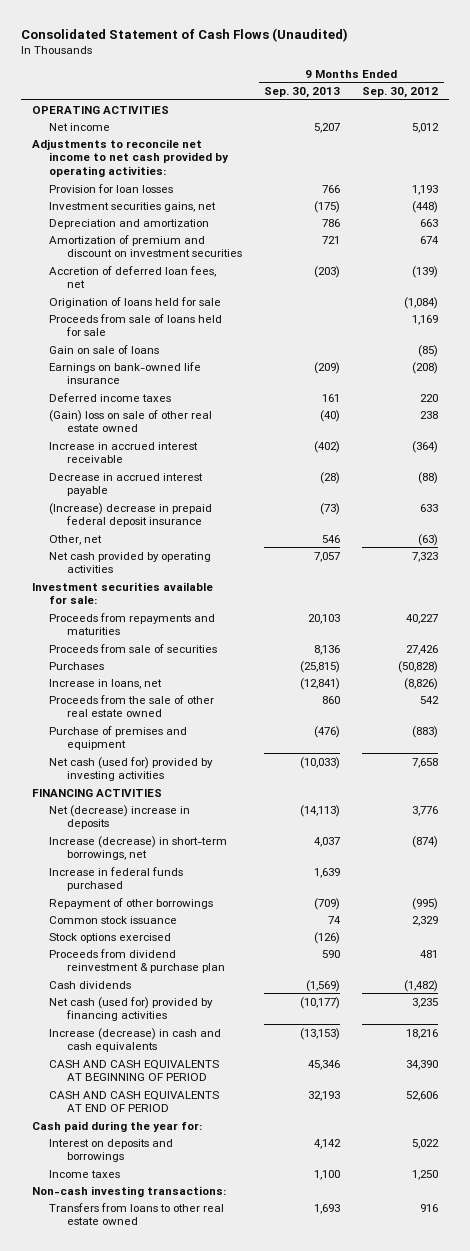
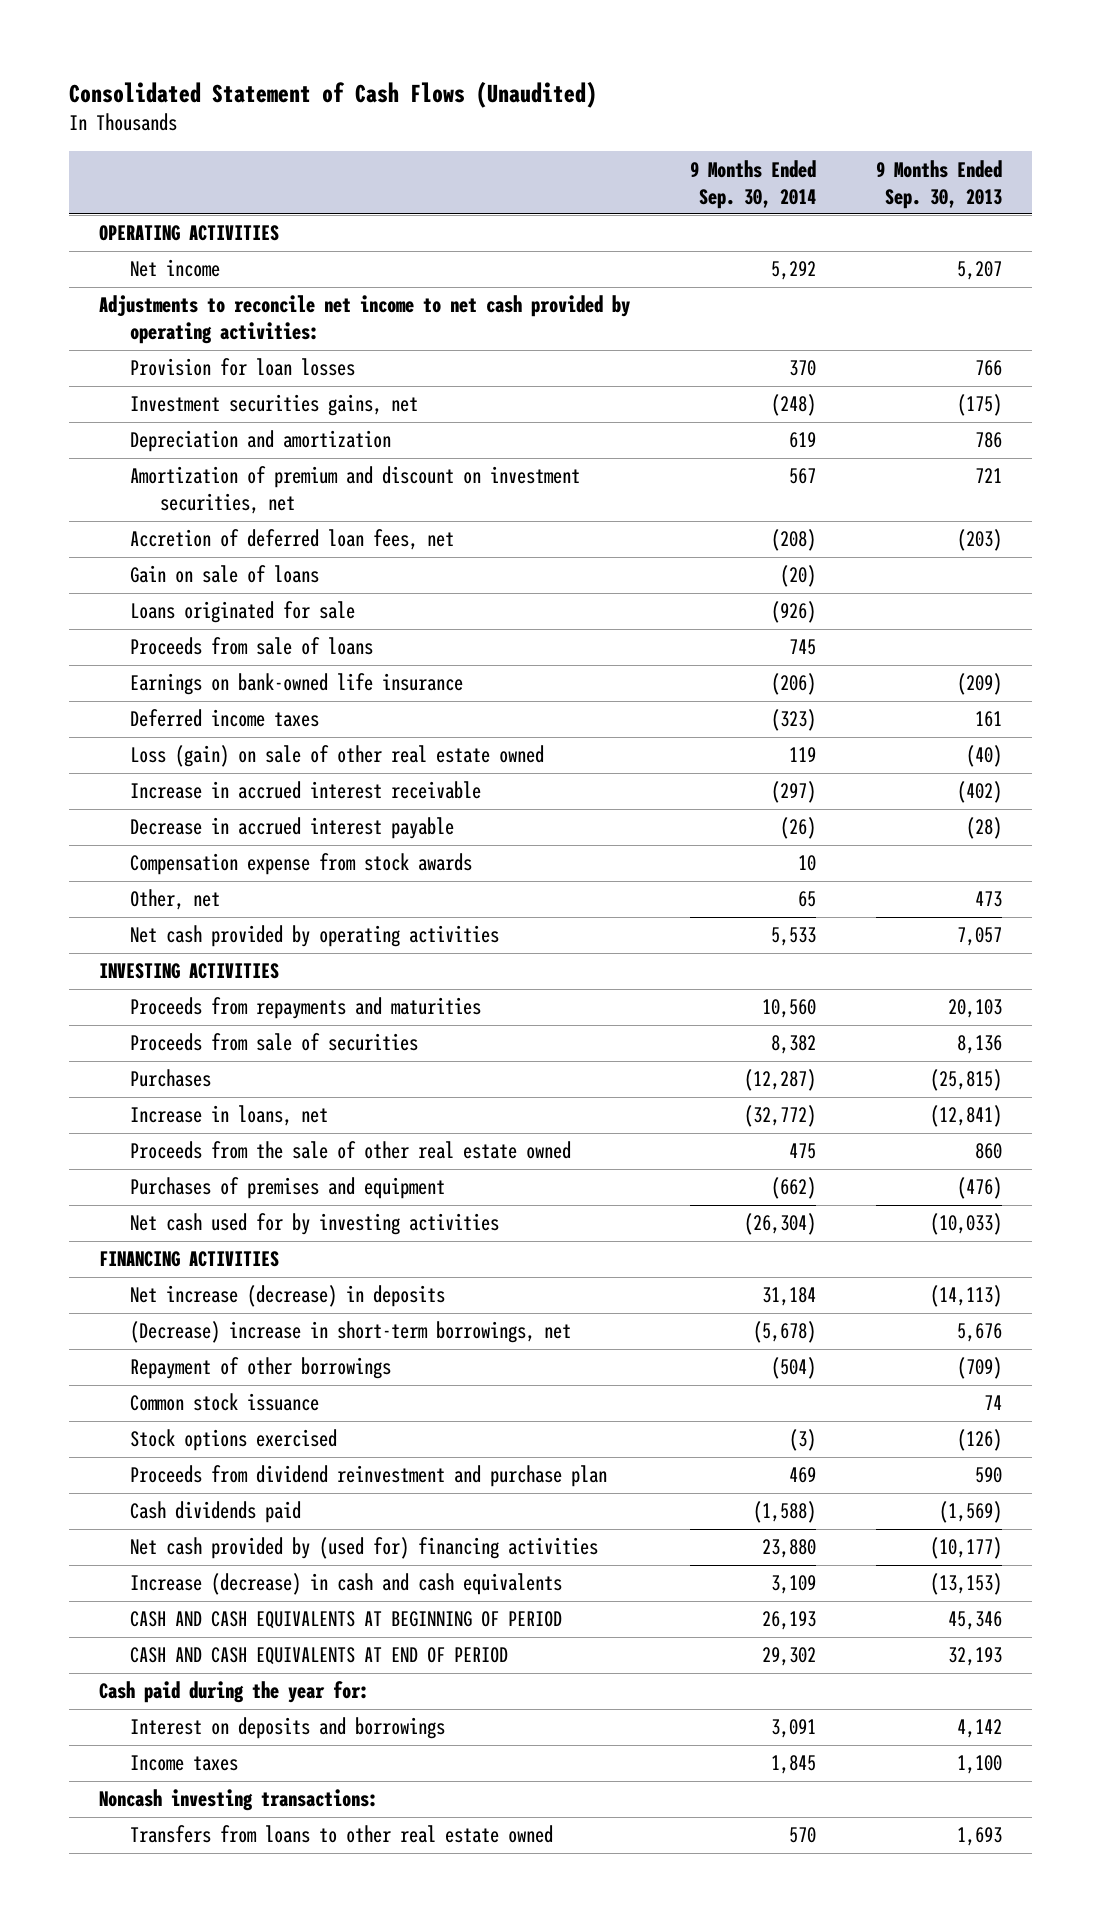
[362,87,439,99] Sep. 30, 2012 -> none
none -> [690,159,817,209] 9 Months Ended Sep. 30, 2014
[49,234,243,258] Amortization of premium and discount on investment securities -> [129,466,580,515] Amortization of premium and discount on investment securities, net
[49,296,222,308] Origination of loans held for sale -> none
[49,313,223,337] Proceeds from sale of loans held for sale -> none
none -> [129,601,355,624] Loans originated for sale
none -> [129,637,373,656] Proceeds from sale of loans
[49,409,213,433] (Gain) loss on sale of other real estate owned -> [129,745,544,768] Loss (gain) on sale of other real estate owned
[49,502,213,528] (Increase) decrease in prepaid federal deposit insurance -> none
none -> [129,853,472,876] Compensation expense from stock awards
[322,534,341,543] 546 -> [975,891,1003,908] 473
[31,581,213,605] Investment securities available for sale: -> none
none -> [98,963,279,980] INVESTING ACTIVITIES
[49,725,188,751] Purchase of premises and equipment -> [129,1177,445,1200] Purchases of premises and equipment
[49,756,214,782] Net cash (used for) provided by investing activities -> [129,1213,499,1236] Net cash used for by investing activities
[49,866,184,892] Increase in federal funds purchased -> none
[49,804,191,830] Net (decrease) increase in deposits -> [129,1285,445,1308] Net increase (decrease) in deposits
[49,835,228,861] Increase (decrease) in short-term borrowings, net -> [129,1321,571,1344] (Decrease) increase in short-term borrowings, net
[314,836,341,847] 4,037 -> [957,1323,1003,1343] 5,676
[49,948,226,974] Proceeds from dividend reinvestment & purchase plan -> [129,1465,607,1488] Proceeds from dividend reinvestment and purchase plan
[49,980,132,989] Cash dividends -> [129,1501,301,1524] Cash dividends paid
[49,996,214,1022] Net cash (used for) provided by financing activities -> [129,1537,598,1560] Net cash provided by (used for) financing activities
[31,1185,226,1197] Non-cash investing transactions: -> none
none -> [98,1789,378,1812] Noncash investing transactions:

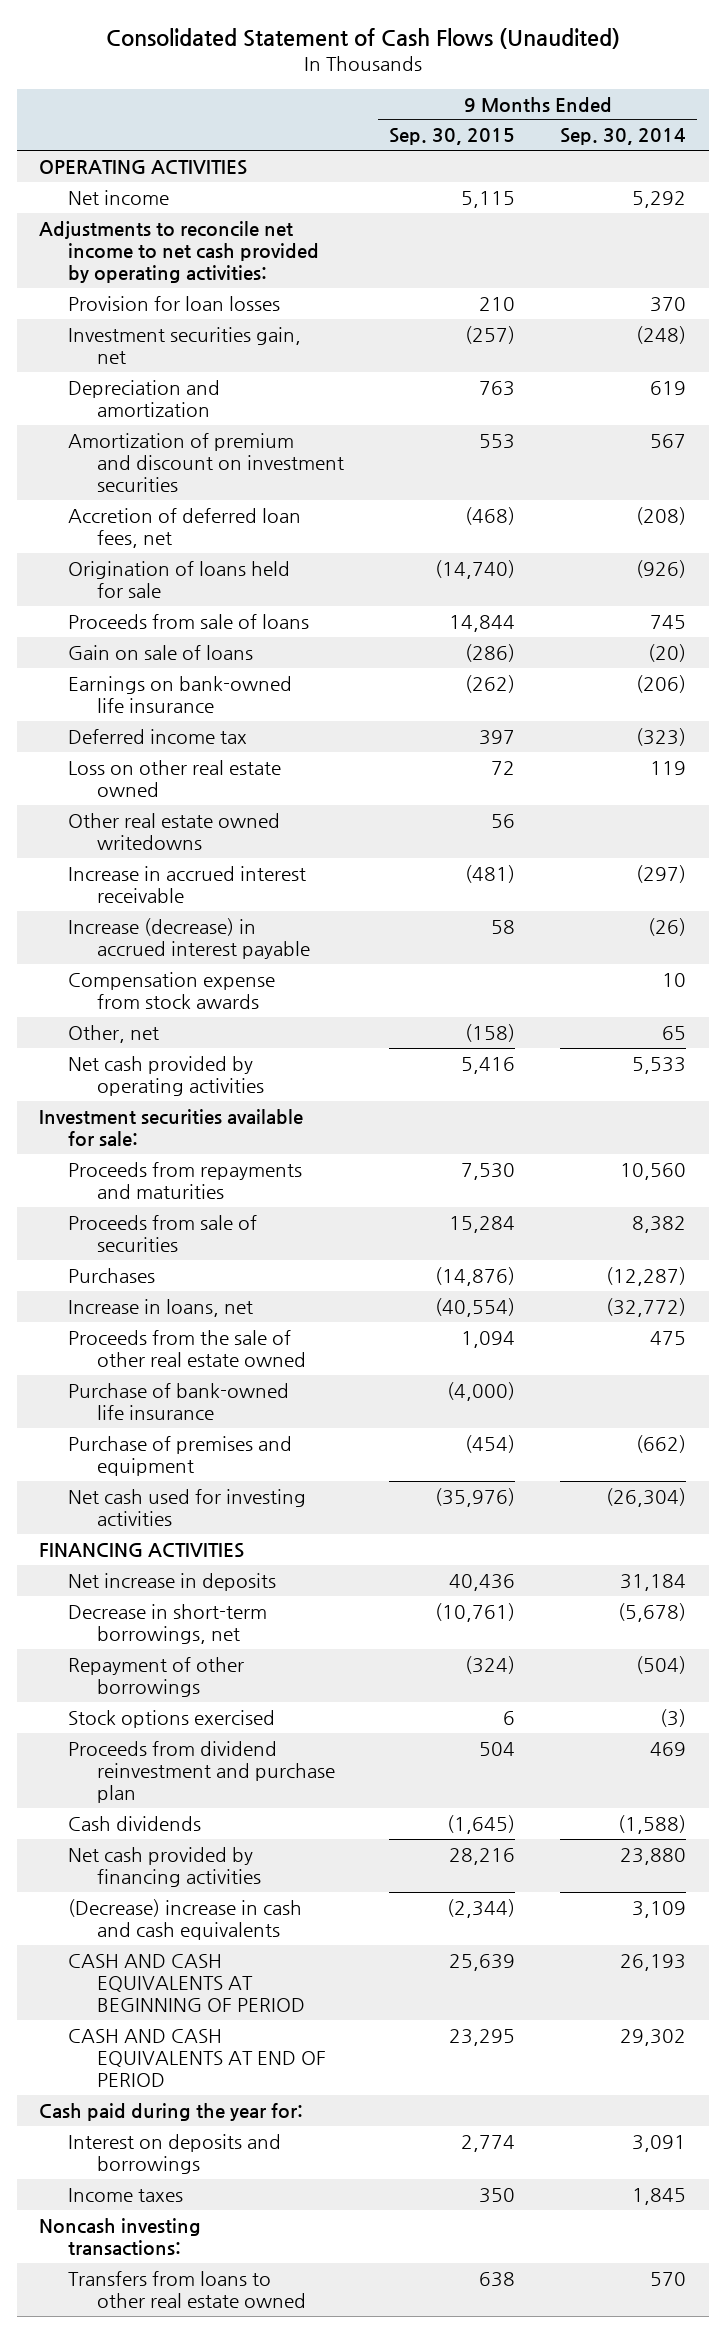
[876,159,1003,209] 9 Months Ended Sep. 30, 2013 -> none
none -> [388,128,515,146] Sep. 30, 2015
[129,394,418,417] Investment securities gains, net -> [68,326,302,364] Investment securities gain, net
[129,466,580,515] Amortization of premium and discount on investment securities, net -> [68,432,344,492] Amortization of premium and discount on investment securities
[129,601,355,624] Loans originated for sale -> [68,560,291,598] Origination of loans held for sale
[129,565,319,584] Gain on sale of loans -> [68,644,254,660] Gain on sale of loans
[129,709,319,728] Deferred income taxes -> [68,728,248,744] Deferred income tax
[129,745,544,768] Loss (gain) on sale of other real estate owned -> [68,759,282,797] Loss on other real estate owned
none -> [68,812,281,850] Other real estate owned writedowns
[129,817,454,840] Decrease in accrued interest payable -> [68,917,310,959] Increase (decrease) in accrued interest payable
[98,963,279,980] INVESTING ACTIVITIES -> none
none -> [39,1108,304,1146] Investment securities available for sale:
none -> [68,1382,290,1420] Purchase of bank-owned life insurance
[129,1177,445,1200] Purchases of premises and equipment -> [68,1435,293,1476] Purchase of premises and equipment
[129,1213,499,1236] Net cash used for by investing activities -> [68,1488,307,1526] Net cash used for investing activities
[129,1285,445,1308] Net increase (decrease) in deposits -> [68,1572,277,1591] Net increase in deposits
[129,1321,571,1344] (Decrease) increase in short-term borrowings, net -> [68,1603,268,1644] Decrease in short-term borrowings, net
[129,1393,319,1412] Common stock issuance -> none
[129,1501,301,1524] Cash dividends paid -> [68,1815,202,1831] Cash dividends
[129,1537,598,1560] Net cash provided by (used for) financing activities -> [68,1846,261,1887] Net cash provided by financing activities
[129,1573,562,1596] Increase (decrease) in cash and cash equivalents -> [68,1898,303,1940] (Decrease) increase in cash and cash equivalents

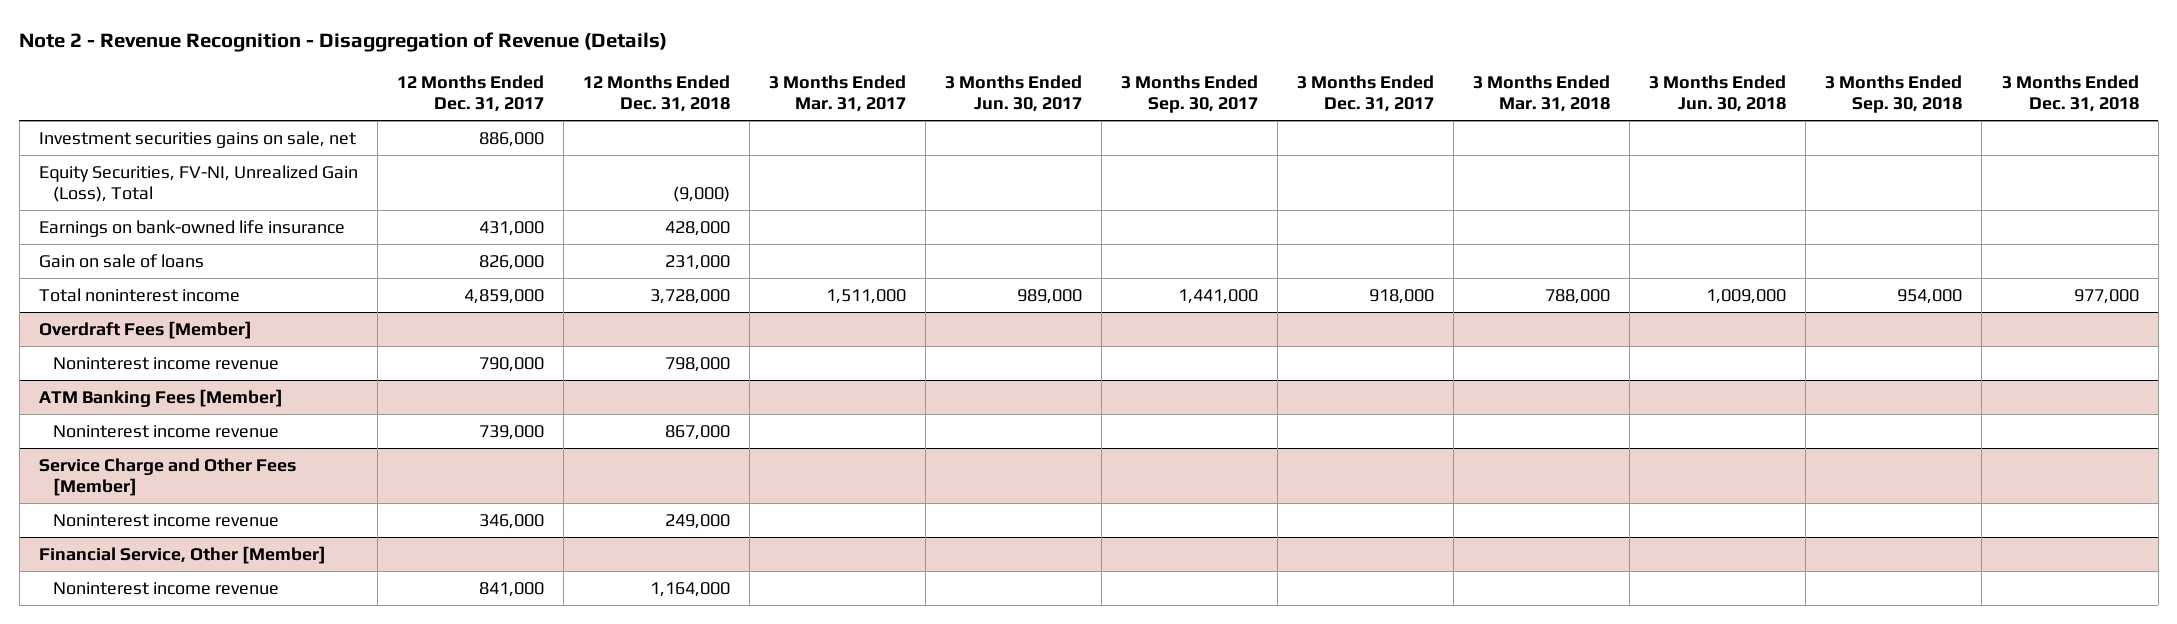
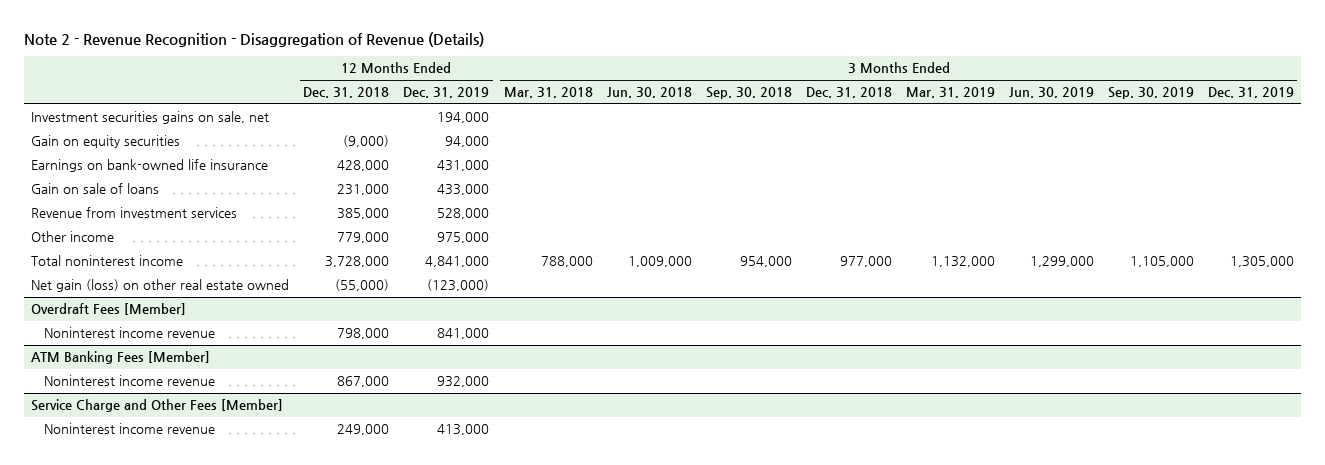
[396,74,544,112] 12 Months Ended Dec. 31, 2017 -> none
[768,74,906,112] 3 Months Ended Mar. 31, 2017 -> none
[945,74,1083,112] 3 Months Ended Jun. 30, 2017 -> none
[1121,74,1259,113] 3 Months Ended Sep. 30, 2017 -> none
[1297,74,1435,112] 3 Months Ended Dec. 31, 2017 -> none
none -> [403,87,490,99] Dec. 31, 2019
none -> [905,87,995,99] Mar. 31, 2019
none -> [1008,87,1094,99] Jun. 30, 2019
none -> [1107,87,1194,100] Sep. 30, 2019
none -> [1207,87,1294,99] Dec. 31, 2019
[38,164,358,202] Equity Securities, FV-NI, Unrealized Gain (Loss), Total -> [31,135,181,149] Gain on equity securities
none -> [31,207,238,219] Revenue from investment services
none -> [31,231,115,243] Other income
none -> [31,279,290,293] Net gain (loss) on other real estate owned
[38,545,326,564] Financial Service, Other [Member] -> none
[52,581,279,595] Noninterest income revenue -> none

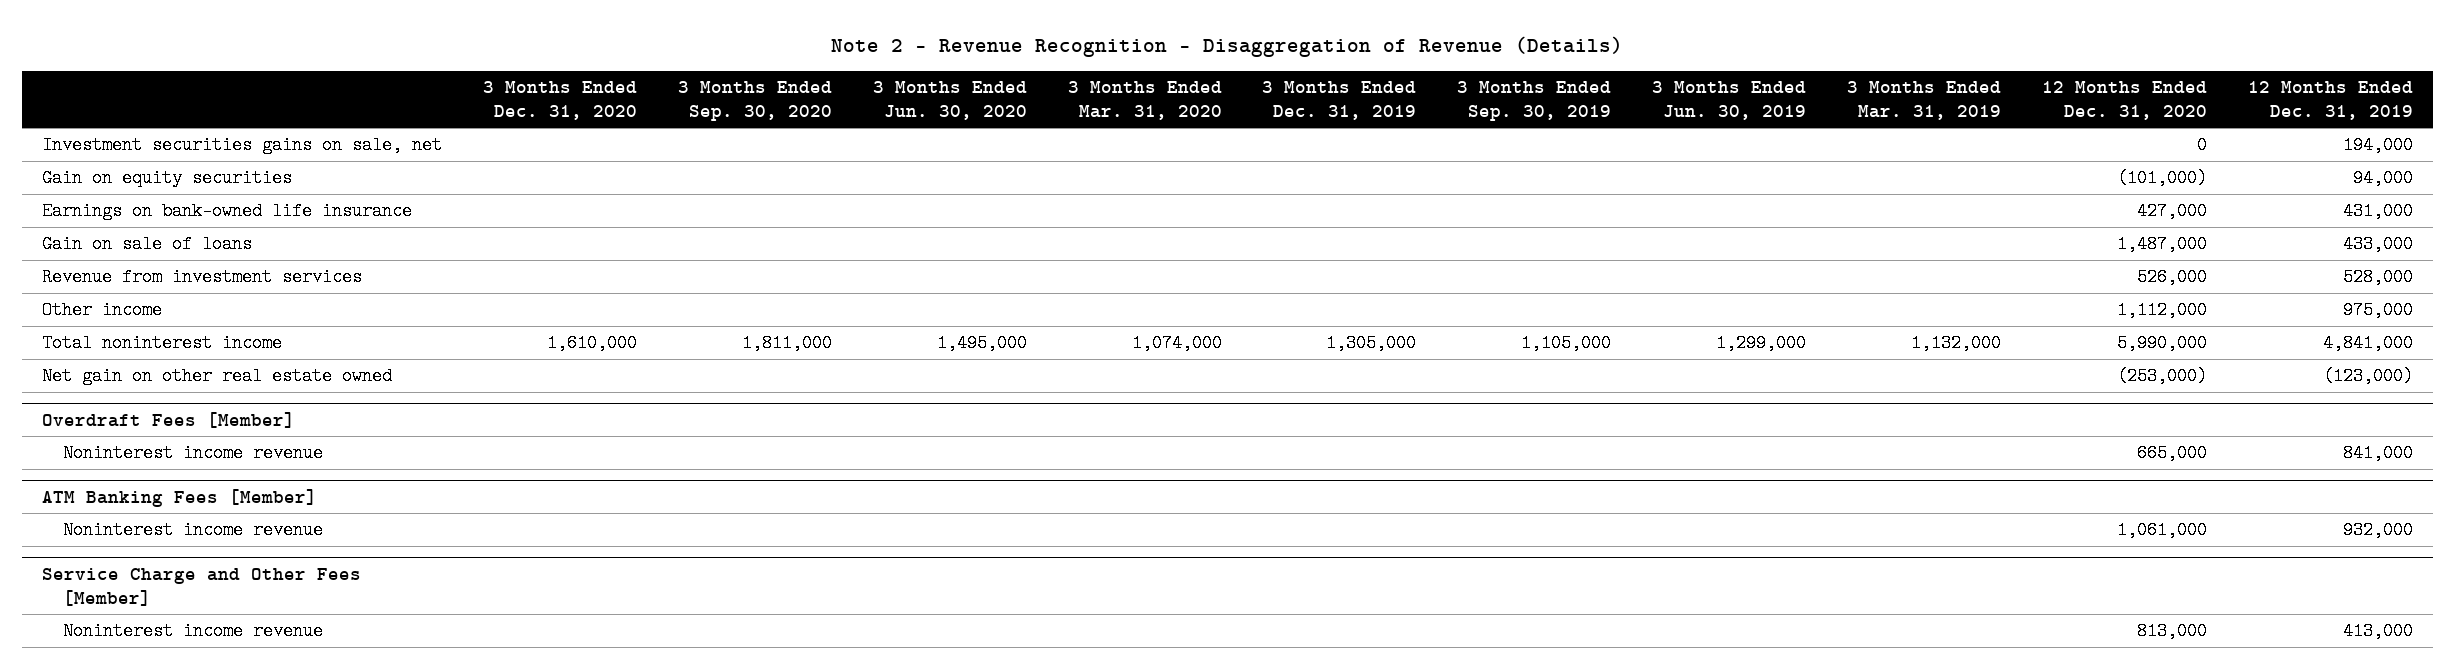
[303,87,390,99] Dec. 31, 2018 -> none
[503,87,593,99] Mar. 31, 2018 -> none
[606,87,692,99] Jun. 30, 2018 -> none
[705,87,792,100] Sep. 30, 2018 -> none
[805,87,892,99] Dec. 31, 2018 -> none
none -> [483,81,638,120] 3 Months Ended Dec. 31, 2020
none -> [677,81,832,121] 3 Months Ended Sep. 30, 2020
none -> [872,81,1027,120] 3 Months Ended Jun. 30, 2020
none -> [1067,81,1222,120] 3 Months Ended Mar. 31, 2020
none -> [2041,81,2207,120] 12 Months Ended Dec. 31, 2020
[31,279,290,293] Net gain (loss) on other real estate owned -> [42,367,393,386] Net gain on other real estate owned

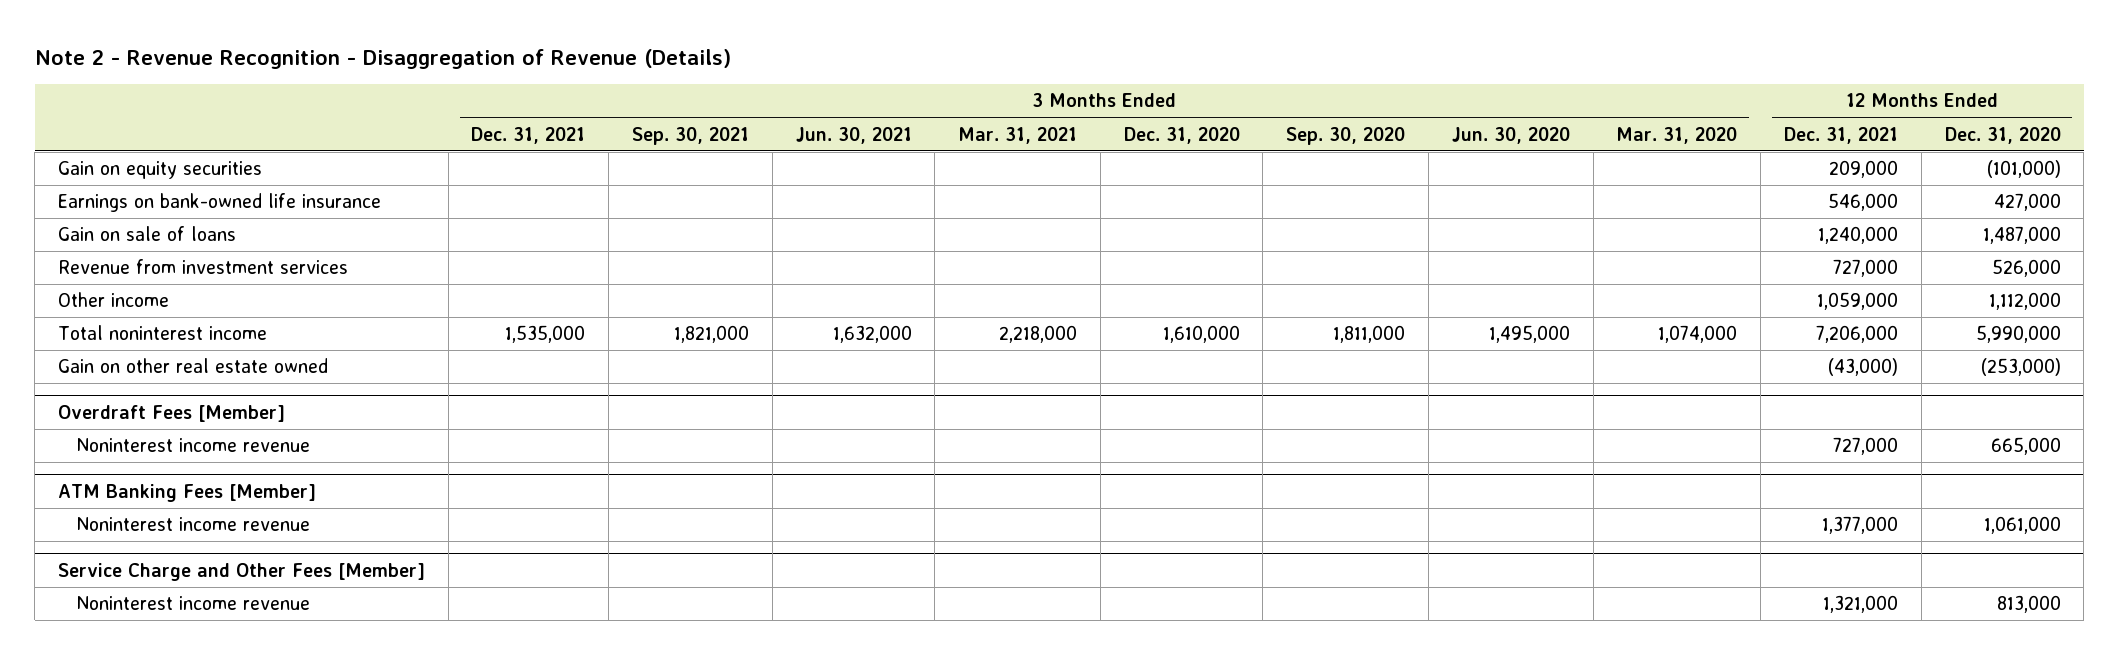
[1262,81,1417,120] 3 Months Ended Dec. 31, 2019 -> none
[1457,81,1612,121] 3 Months Ended Sep. 30, 2019 -> none
[1652,81,1807,120] 3 Months Ended Jun. 30, 2019 -> none
[1847,81,2002,120] 3 Months Ended Mar. 31, 2019 -> none
[2247,81,2413,120] 12 Months Ended Dec. 31, 2019 -> none
none -> [471,126,586,144] Dec. 31, 2021
none -> [631,126,749,145] Sep. 30, 2021
none -> [795,126,912,144] Jun. 30, 2021
none -> [958,126,1078,144] Mar. 31, 2021
none -> [1784,126,1899,144] Dec. 31, 2021
[42,136,443,155] Investment securities gains on sale, net -> none
[42,367,393,386] Net gain on other real estate owned -> [57,358,328,374] Gain on other real estate owned

